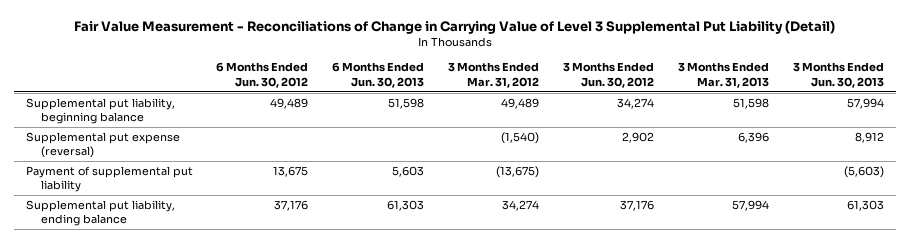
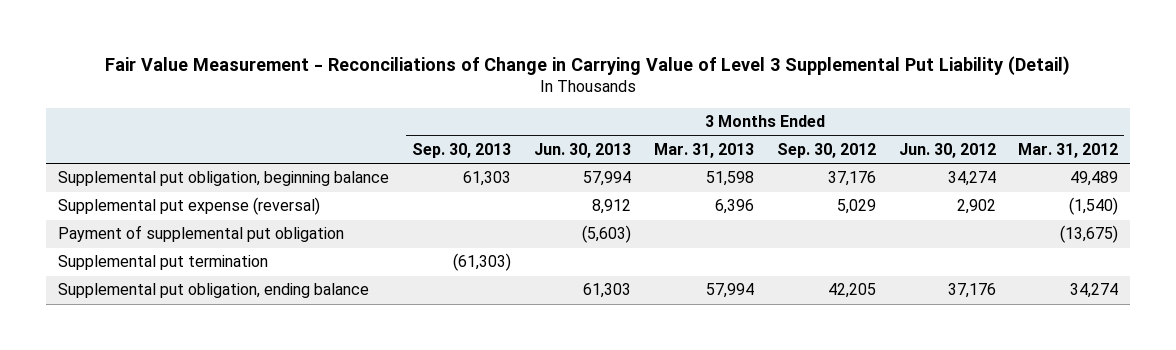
[216,62,309,88] 6 Months Ended Jun. 30, 2012 -> none
[332,62,425,88] 6 Months Ended Jun. 30, 2013 -> none
none -> [411,142,511,158] Sep. 30, 2013
none -> [776,142,876,158] Sep. 30, 2012
[25,98,175,125] Supplemental put liability, beginning balance -> [57,171,389,187] Supplemental put obligation, beginning balance
[25,166,193,193] Payment of supplemental put liability -> [57,225,344,243] Payment of supplemental put obligation
none -> [57,255,268,271] Supplemental put termination
[25,200,175,227] Supplemental put liability, ending balance -> [57,283,369,299] Supplemental put obligation, ending balance

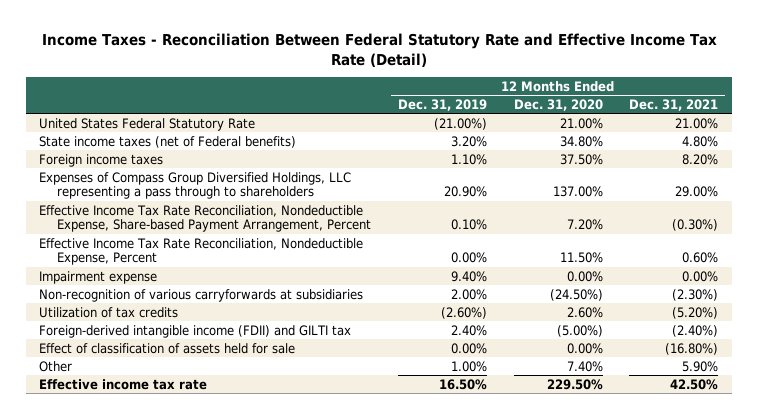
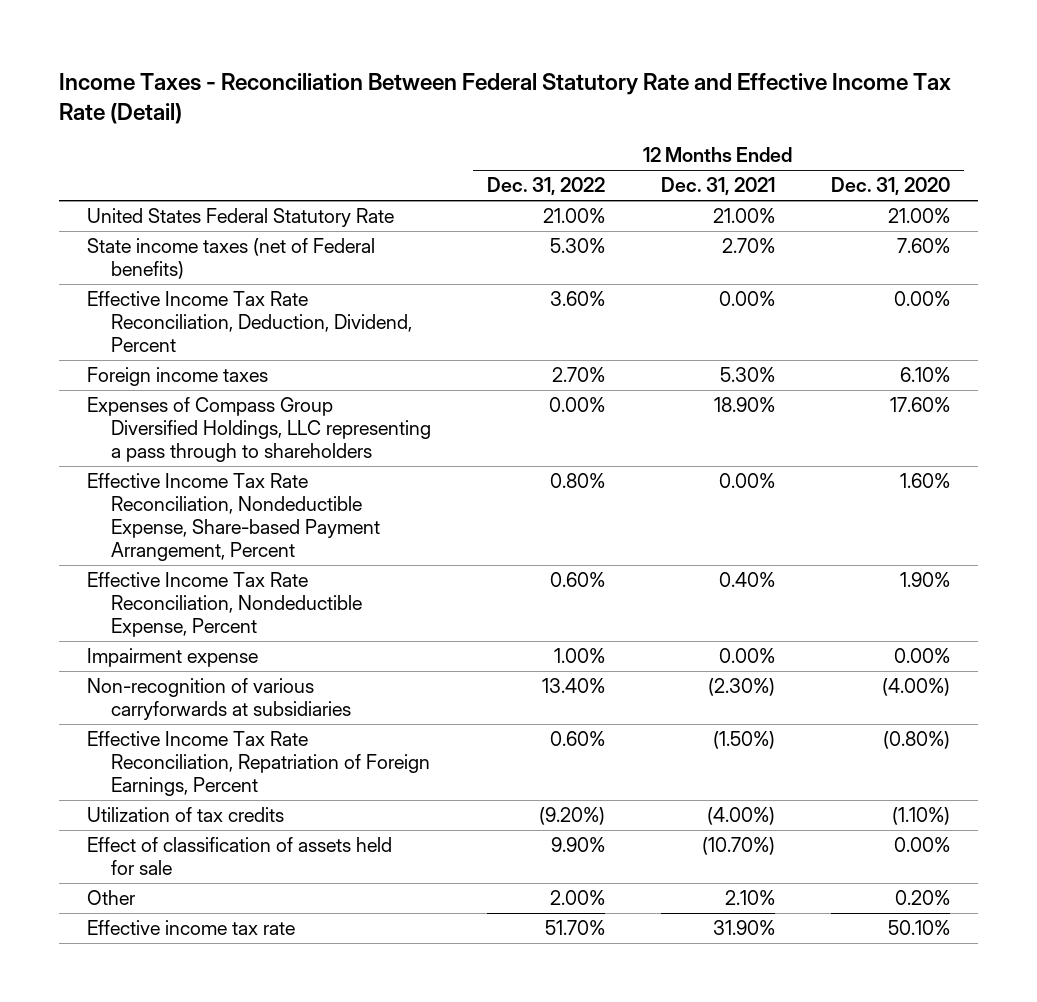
[397,98,487,111] Dec. 31, 2019 -> none
none -> [486,177,605,196] Dec. 31, 2022
[559,135,603,147] 34.80% -> [896,238,950,254] 7.60%
[682,135,719,147] 4.80% -> [721,238,775,254] 2.70%
none -> [87,291,413,353] Effective Income Tax Rate Reconciliation, Deduction, Dividend, Percent
[559,153,603,165] 37.50% -> [899,367,950,383] 6.10%
[682,153,719,165] 8.20% -> [719,367,775,383] 5.30%
[552,186,603,198] 137.00% -> [889,397,950,413] 17.60%
[675,186,719,198] 29.00% -> [713,397,775,413] 18.90%
[566,219,603,231] 7.20% -> [899,473,950,489] 1.60%
[672,219,719,232] (0.30%) -> [718,473,775,489] 0.00%
[559,252,603,264] 11.50% -> [899,572,950,588] 1.90%
[682,252,719,264] 0.60% -> [718,572,775,588] 0.40%
[39,324,352,338] Foreign-derived intangible income (FDII) and GILTI tax -> none
[549,288,603,301] (24.50%) -> [881,678,950,697] (4.00%)
none -> [87,731,431,797] Effective Income Tax Rate Reconciliation, Repatriation of Foreign Earnings, Percent
[566,306,603,318] 2.60% -> [891,807,950,826] (1.10%)
[672,306,719,319] (5.20%) -> [706,807,775,826] (4.00%)
[665,342,719,355] (16.80%) -> [701,837,775,856] (10.70%)
[566,360,603,372] 7.40% -> [894,890,950,906] 0.20%
[682,360,719,372] 5.90% -> [724,890,775,906] 2.10%
[546,378,603,390] 229.50% -> [887,920,950,936] 50.10%
[670,378,719,390] 42.50% -> [712,920,775,936] 31.90%

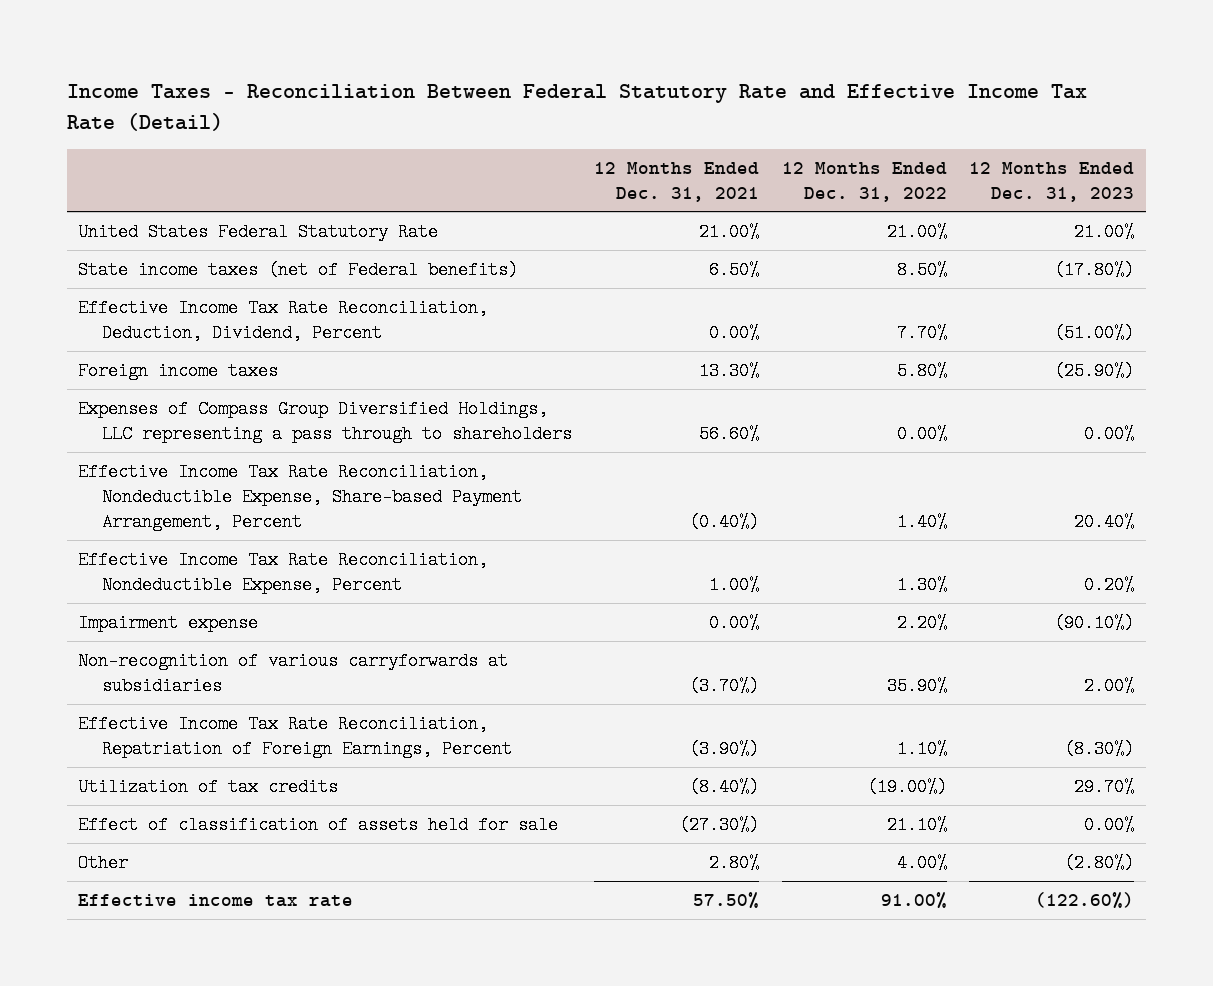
[830,177,950,196] Dec. 31, 2020 -> none
none -> [969,161,1135,202] 12 Months Ended Dec. 31, 2023
[549,238,605,254] 5.30% -> [896,260,947,279] 8.50%
[721,238,775,254] 2.70% -> [709,260,760,279] 6.50%
[549,291,605,307] 3.60% -> [896,323,947,342] 7.70%
[551,367,605,383] 2.70% -> [896,361,947,380] 5.80%
[719,367,775,383] 5.30% -> [699,361,760,380] 13.30%
[713,397,775,413] 18.90% -> [699,424,760,443] 56.60%
[549,473,605,489] 0.80% -> [896,512,947,531] 1.40%
[718,473,775,489] 0.00% -> [689,512,760,531] (0.40%)
[549,572,605,588] 0.60% -> [896,575,947,594] 1.30%
[718,572,775,588] 0.40% -> [709,575,760,594] 1.00%
[553,648,605,664] 1.00% -> [896,613,947,632] 2.20%
[541,678,605,694] 13.40% -> [886,676,947,695] 35.90%
[707,678,775,697] (2.30%) -> [689,676,760,695] (3.70%)
[549,731,605,747] 0.60% -> [896,739,947,758] 1.10%
[712,731,775,750] (1.50%) -> [689,739,760,758] (3.90%)
[538,807,605,826] (9.20%) -> [866,777,947,796] (19.00%)
[706,807,775,826] (4.00%) -> [689,777,760,796] (8.40%)
[550,837,605,853] 9.90% -> [886,815,947,834] 21.10%
[701,837,775,856] (10.70%) -> [679,815,760,834] (27.30%)
[549,890,605,906] 2.00% -> [896,853,947,872] 4.00%
[724,890,775,906] 2.10% -> [709,853,760,872] 2.80%
[544,920,605,936] 51.70% -> [880,891,947,908] 91.00%
[712,920,775,936] 31.90% -> [693,891,760,908] 57.50%

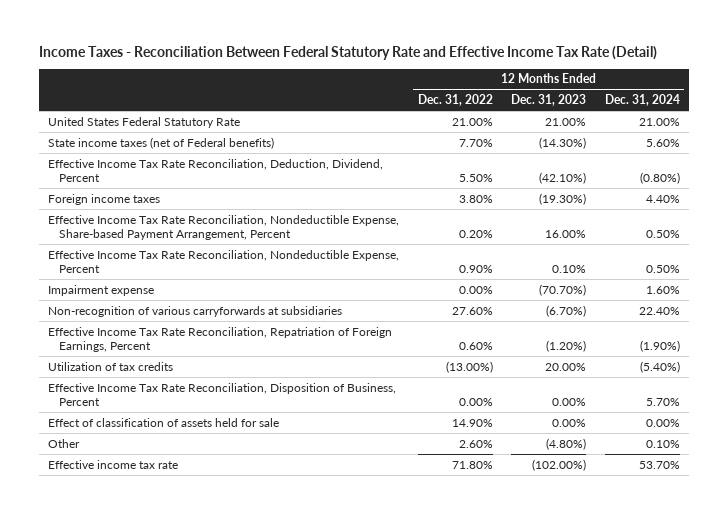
[594,161,760,202] 12 Months Ended Dec. 31, 2021 -> none
none -> [604,94,680,107] Dec. 31, 2024
[78,399,572,443] Expenses of Compass Group Diversified Holdings, LLC representing a pass through to shareholders -> none
[896,260,947,279] 8.50% -> [458,138,493,147] 7.70%
[1054,260,1135,279] (17.80%) -> [539,136,587,149] (14.30%)
[896,323,947,342] 7.70% -> [458,173,493,182] 5.50%
[1054,323,1135,342] (51.00%) -> [539,171,587,184] (42.10%)
[896,361,947,380] 5.80% -> [458,194,493,203] 3.80%
[1054,361,1135,380] (25.90%) -> [539,192,587,205] (19.30%)
[896,512,947,531] 1.40% -> [458,229,493,238] 0.20%
[1074,512,1135,531] 20.40% -> [545,229,587,238] 16.00%
[896,575,947,594] 1.30% -> [458,264,493,273] 0.90%
[1084,575,1135,594] 0.20% -> [552,264,587,273] 0.10%
[896,613,947,632] 2.20% -> [458,285,493,294] 0.00%
[1054,613,1135,632] (90.10%) -> [539,283,587,296] (70.70%)
[886,676,947,695] 35.90% -> [451,306,493,315] 27.60%
[1084,676,1135,695] 2.00% -> [546,304,587,317] (6.70%)
[896,739,947,758] 1.10% -> [458,341,493,350] 0.60%
[1064,739,1135,758] (8.30%) -> [546,339,587,352] (1.20%)
[866,777,947,796] (19.00%) -> [445,360,493,373] (13.00%)
[1074,777,1135,796] 29.70% -> [545,362,587,371] 20.00%
none -> [48,382,397,406] Effective Income Tax Rate Reconciliation, Disposition of Business, Percent
[886,815,947,834] 21.10% -> [451,418,493,427] 14.90%
[896,853,947,872] 4.00% -> [458,439,493,448] 2.60%
[1064,853,1135,872] (2.80%) -> [546,437,587,450] (4.80%)
[880,891,947,908] 91.00% -> [451,460,493,469] 71.80%
[1035,891,1135,908] (122.60%) -> [532,458,587,471] (102.00%)

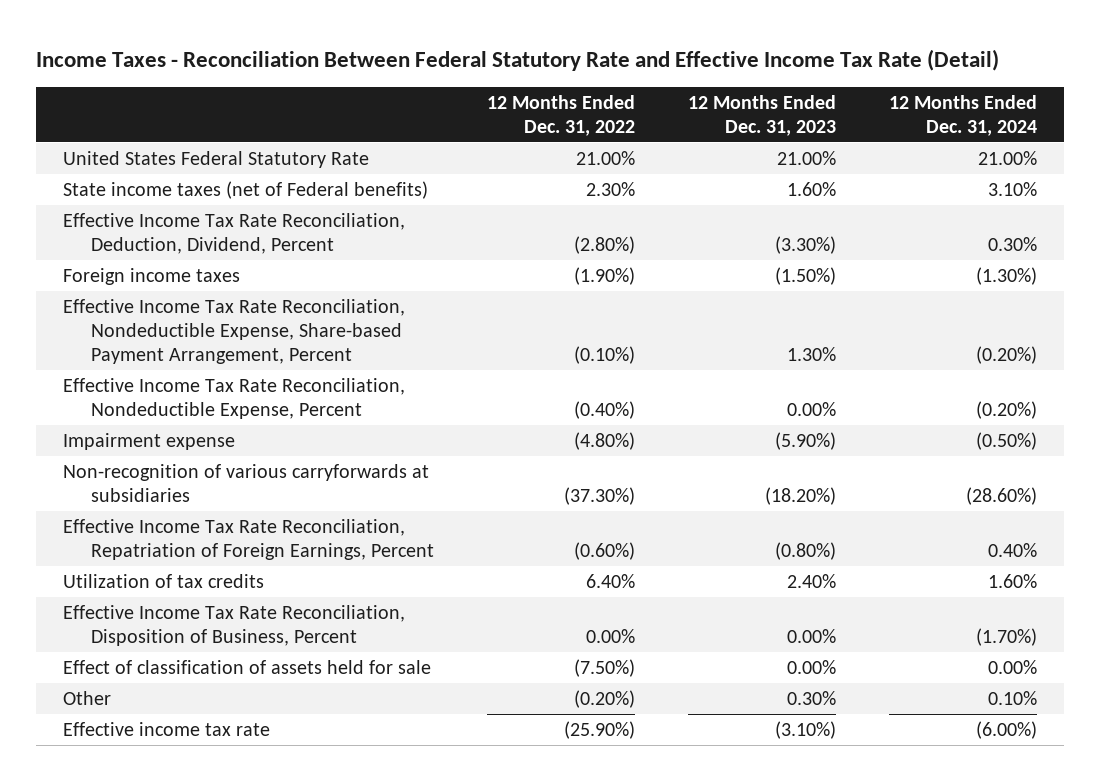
[458,138,493,147] 7.70% -> [586,181,636,196] 2.30%
[539,136,587,149] (14.30%) -> [787,181,837,196] 1.60%
[645,138,680,147] 5.60% -> [988,181,1038,196] 3.10%
[458,173,493,182] 5.50% -> [574,235,636,254] (2.80%)
[539,171,587,184] (42.10%) -> [775,235,837,254] (3.30%)
[639,171,680,184] (0.80%) -> [988,236,1038,251] 0.30%
[458,194,493,203] 3.80% -> [574,266,636,285] (1.90%)
[539,192,587,205] (19.30%) -> [775,266,837,285] (1.50%)
[645,194,680,203] 4.40% -> [976,266,1038,285] (1.30%)
[458,229,493,238] 0.20% -> [574,345,636,364] (0.10%)
[545,229,587,238] 16.00% -> [787,346,837,361] 1.30%
[645,229,680,238] 0.50% -> [976,345,1038,364] (0.20%)
[458,264,493,273] 0.90% -> [574,400,636,419] (0.40%)
[552,264,587,273] 0.10% -> [787,401,837,416] 0.00%
[645,264,680,273] 0.50% -> [976,400,1038,419] (0.20%)
[458,285,493,294] 0.00% -> [574,431,636,450] (4.80%)
[539,283,587,296] (70.70%) -> [775,431,837,450] (5.90%)
[645,285,680,294] 1.60% -> [976,431,1038,450] (0.50%)
[451,306,493,315] 27.60% -> [564,486,636,505] (37.30%)
[546,304,587,317] (6.70%) -> [765,486,837,505] (18.20%)
[638,306,680,315] 22.40% -> [966,486,1038,505] (28.60%)
[458,341,493,350] 0.60% -> [574,541,636,560] (0.60%)
[546,339,587,352] (1.20%) -> [775,541,837,560] (0.80%)
[639,339,680,352] (1.90%) -> [988,542,1038,557] 0.40%
[445,360,493,373] (13.00%) -> [586,573,636,588] 6.40%
[545,362,587,371] 20.00% -> [787,573,837,588] 2.40%
[639,360,680,373] (5.40%) -> [988,573,1038,588] 1.60%
[645,397,680,406] 5.70% -> [976,627,1038,646] (1.70%)
[451,418,493,427] 14.90% -> [574,658,636,677] (7.50%)
[458,439,493,448] 2.60% -> [574,689,636,708] (0.20%)
[546,437,587,450] (4.80%) -> [787,690,837,705] 0.30%
[451,460,493,469] 71.80% -> [564,720,636,739] (25.90%)
[532,458,587,471] (102.00%) -> [775,720,837,739] (3.10%)
[638,460,680,469] 53.70% -> [976,720,1038,739] (6.00%)

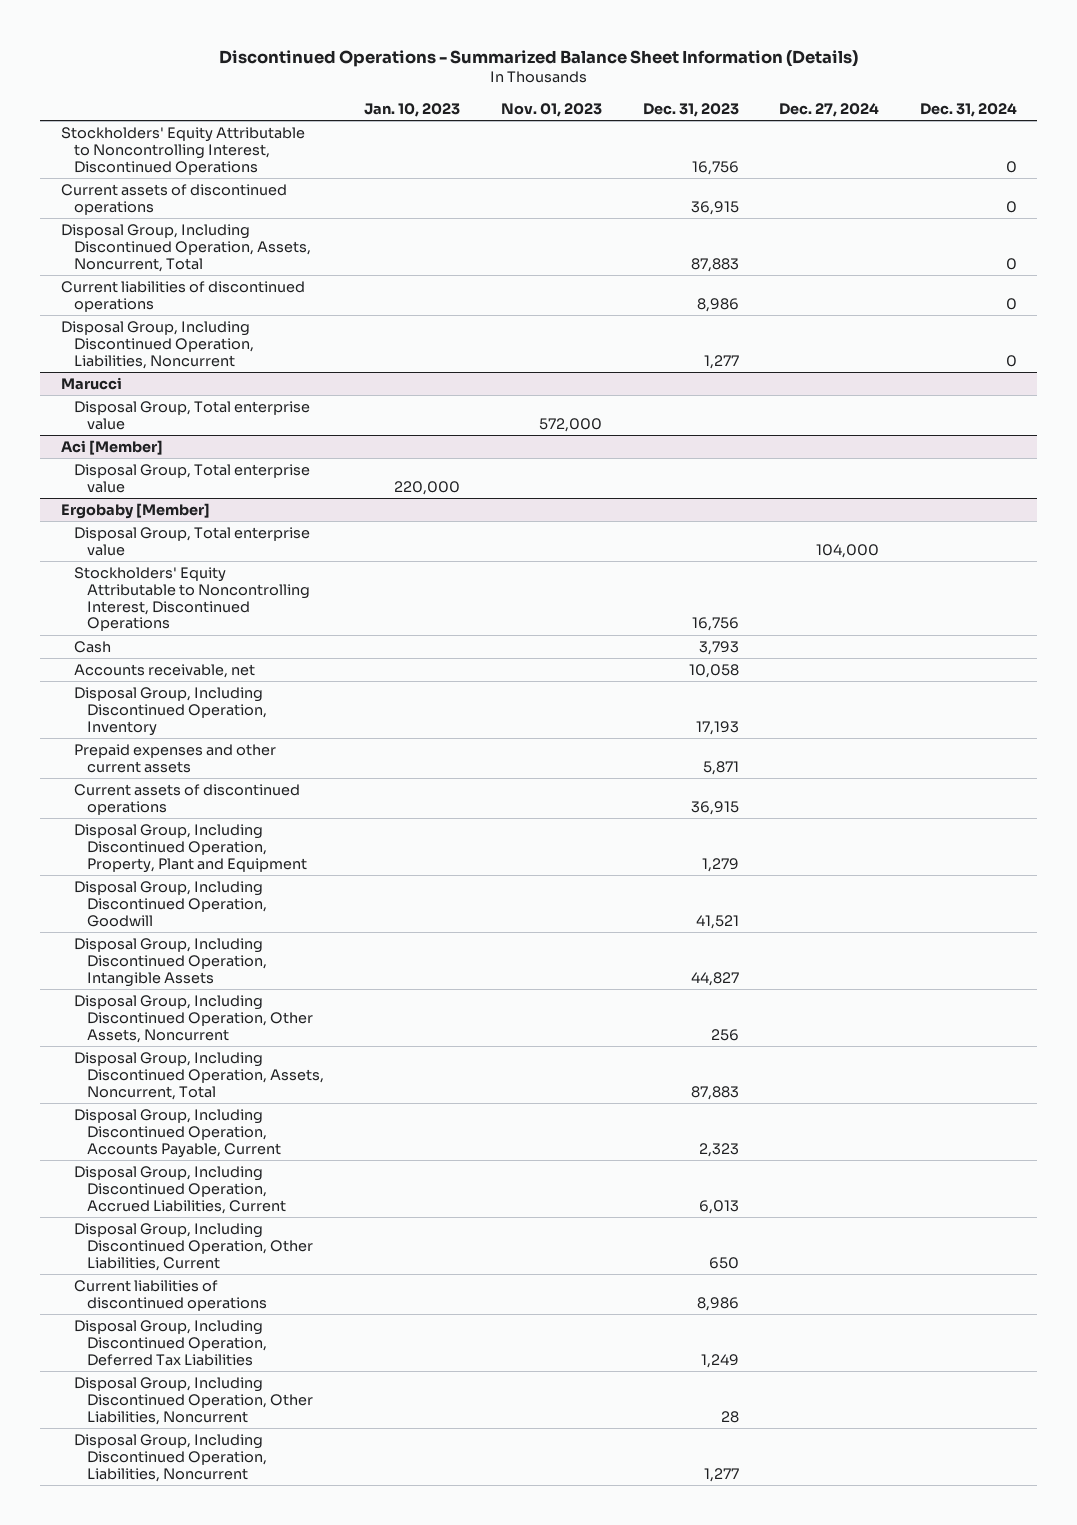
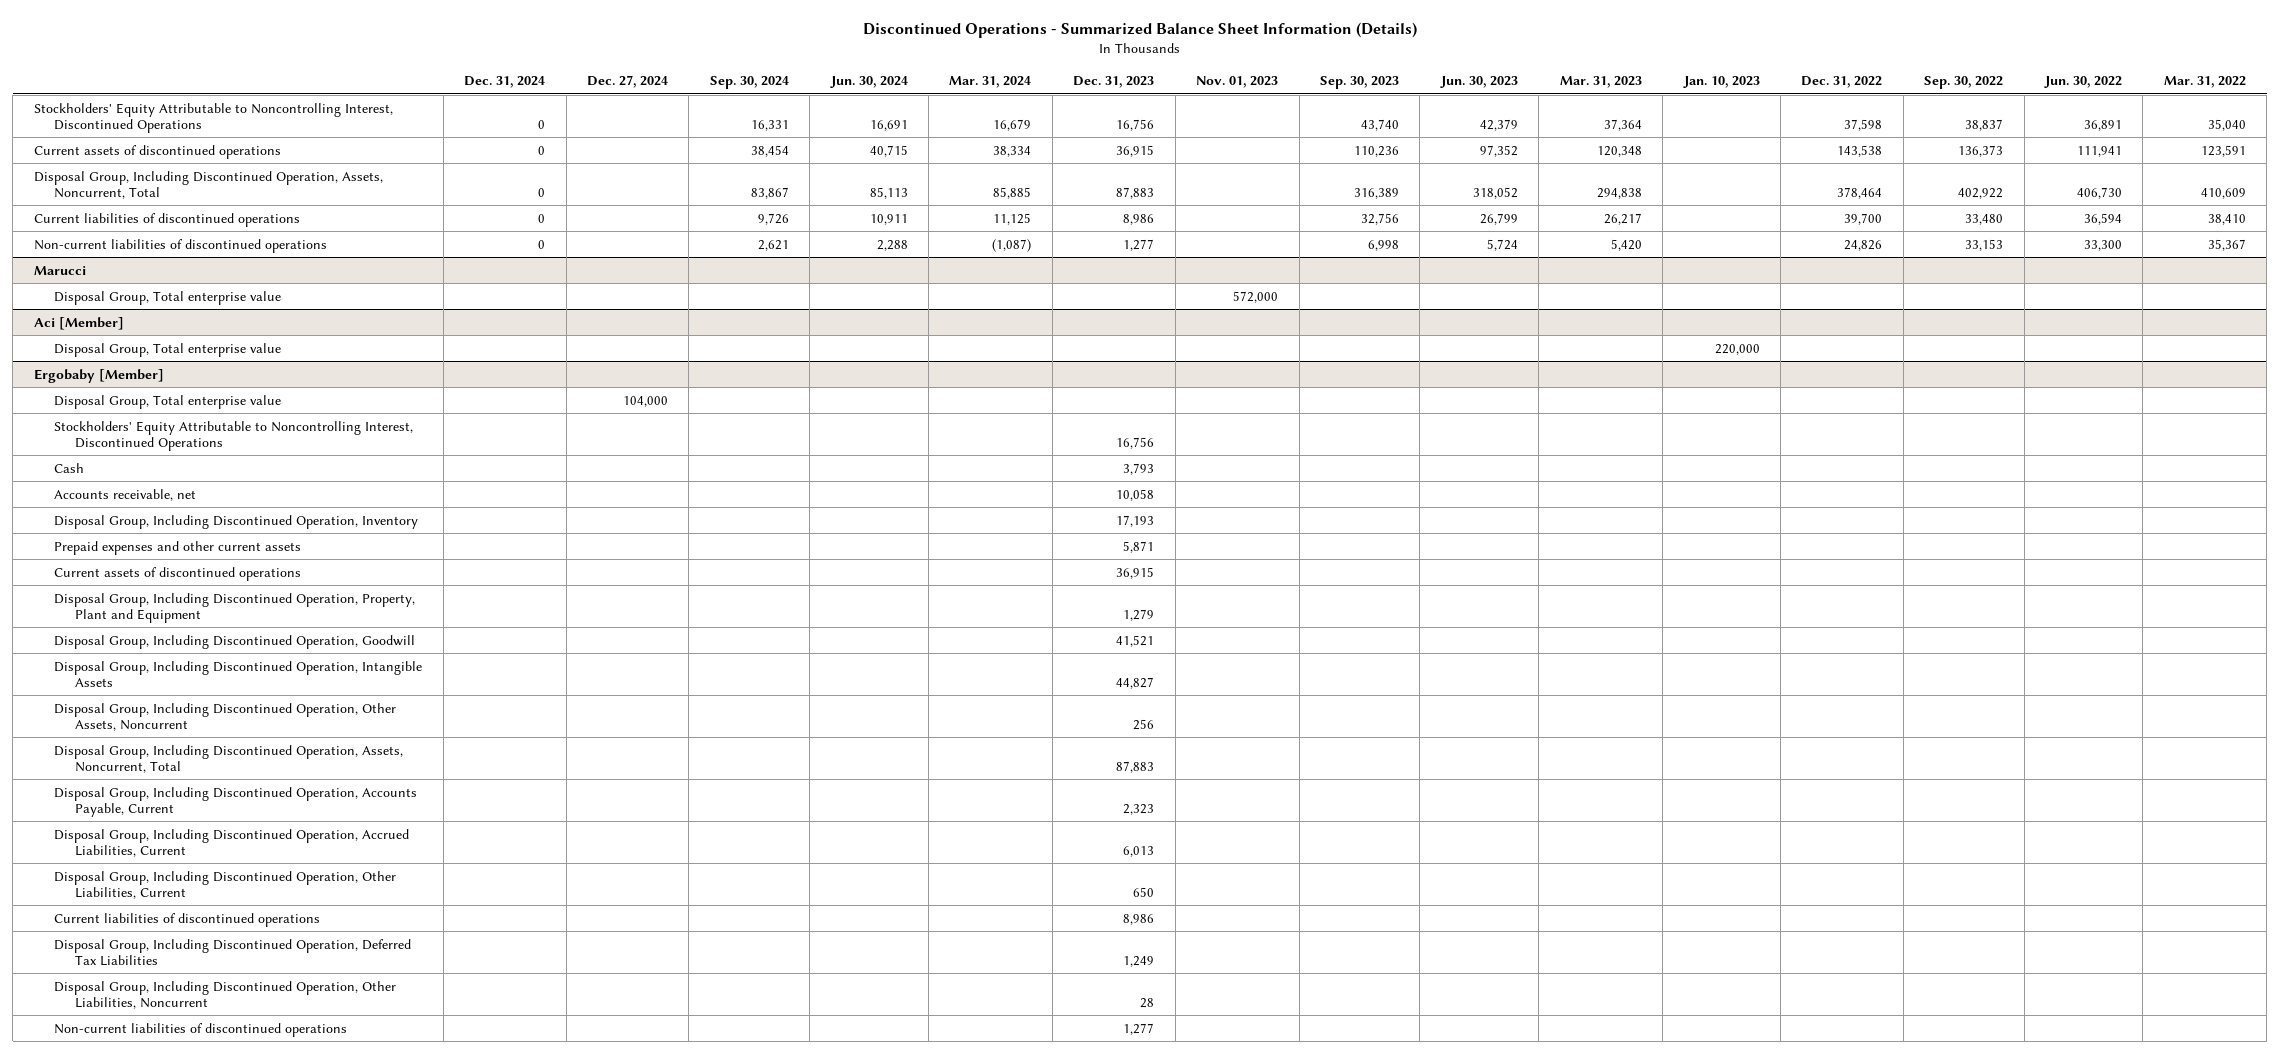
none -> [709,76,789,90] Sep. 30, 2024
none -> [829,76,908,89] Jun. 30, 2024
none -> [949,76,1032,89] Mar. 31, 2024
none -> [1319,76,1399,90] Sep. 30, 2023
none -> [1439,76,1518,89] Jun. 30, 2023
none -> [1559,76,1642,89] Mar. 31, 2023
none -> [1801,76,1883,89] Dec. 31, 2022
none -> [1924,76,2004,90] Sep. 30, 2022
none -> [2044,76,2123,89] Jun. 30, 2022
none -> [2163,76,2246,89] Mar. 31, 2022
[60,320,254,369] Disposal Group, Including Discontinued Operation, Liabilities, Noncurrent -> [33,238,327,253] Non-current liabilities of discontinued operations
[73,1433,267,1482] Disposal Group, Including Discontinued Operation, Liabilities, Noncurrent -> [54,1022,348,1037] Non-current liabilities of discontinued operations

